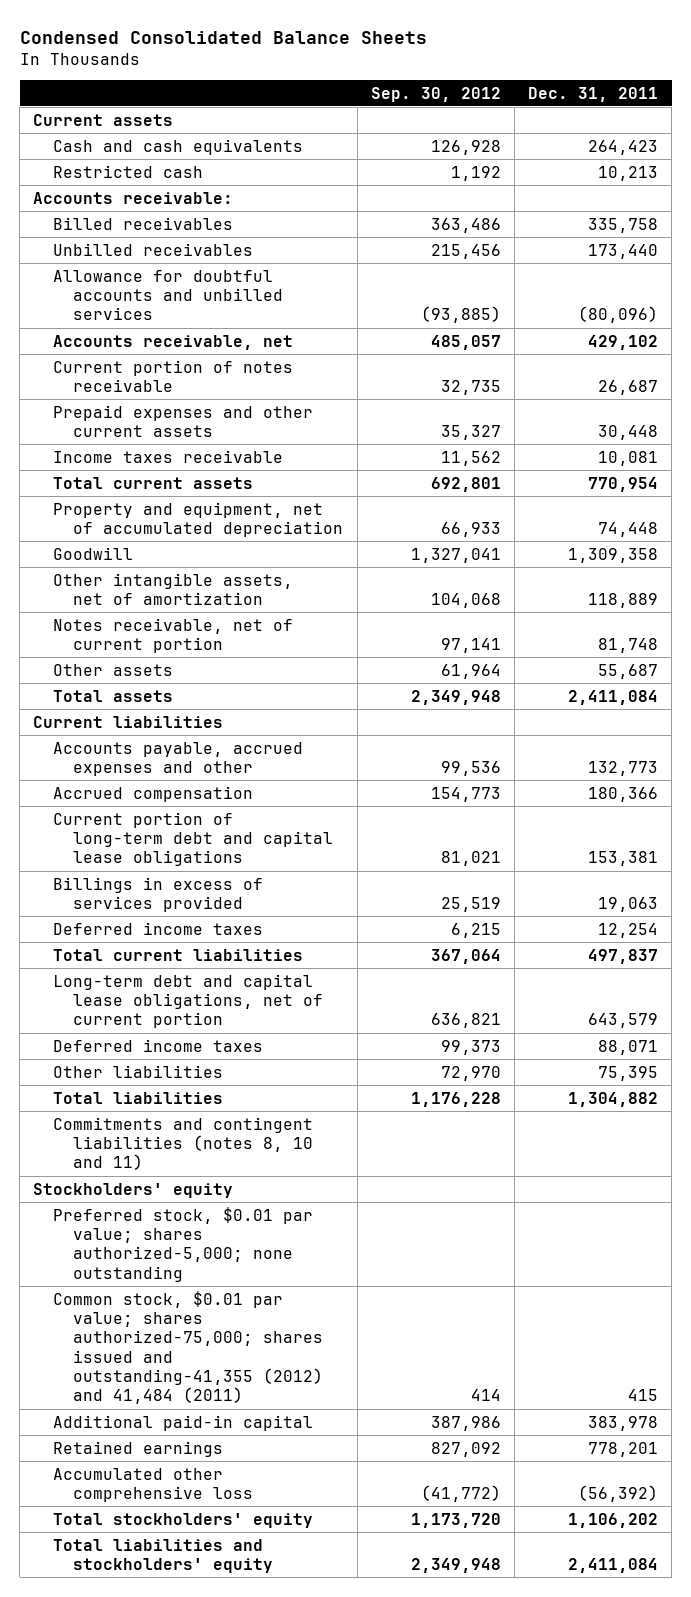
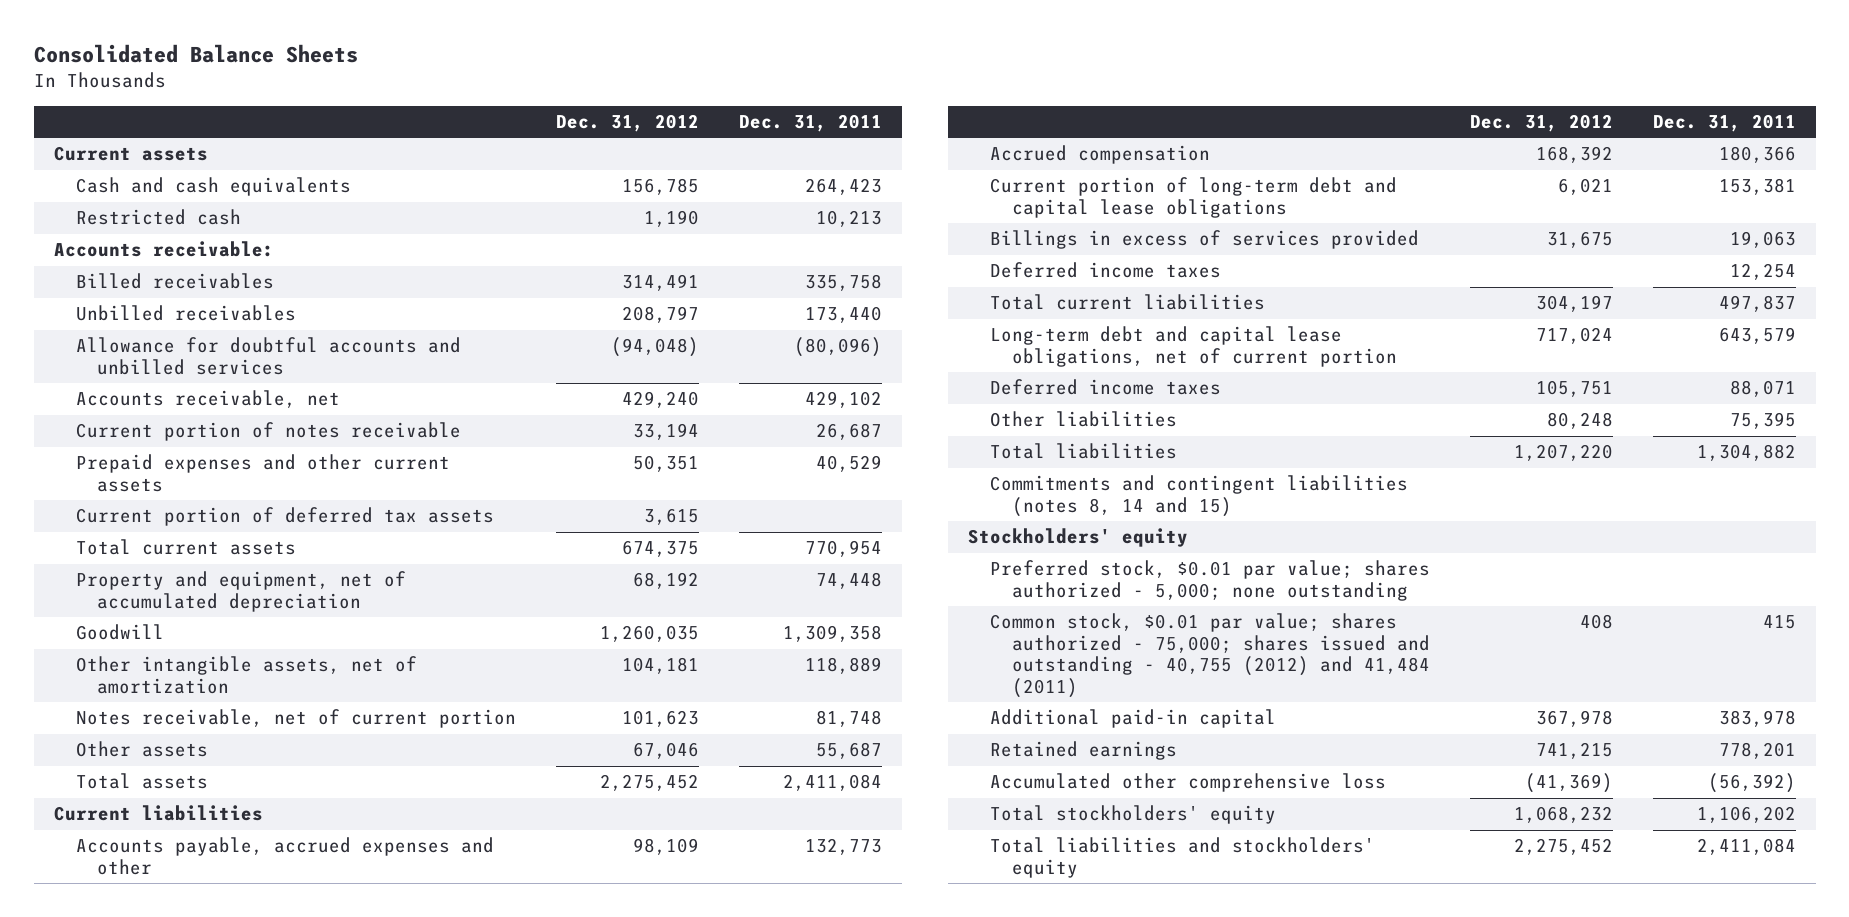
[19,30,427,44] Condensed Consolidated Balance Sheets -> [33,44,358,64] Consolidated Balance Sheets
[370,86,501,102] Sep. 30, 2012 -> none
none -> [555,114,699,133] Dec. 31, 2012
[53,449,284,463] Income taxes receivable -> none
[597,424,658,440] 30,448 -> [815,455,882,473] 40,529
none -> [75,507,494,527] Current portion of deferred tax assets
[53,1116,314,1171] Commitments and contingent liabilities (notes 8, 10 and 11) -> [989,475,1408,517] Commitments and contingent liabilities (notes 8, 14 and 15)
[53,1206,314,1282] Preferred stock, $0.01 par value; shares authorized-5,000; none outstanding -> [989,560,1430,601] Preferred stock, $0.01 par value; shares authorized - 5,000; none outstanding
[53,1290,324,1405] Common stock, $0.01 par value; shares authorized-75,000; shares issued and outstanding-41,355 (2012) and 41,484 (2011) -> [989,613,1430,698] Common stock, $0.01 par value; shares authorized - 75,000; shares issued and outstanding - 40,755 (2012) and 41,484 (2011)

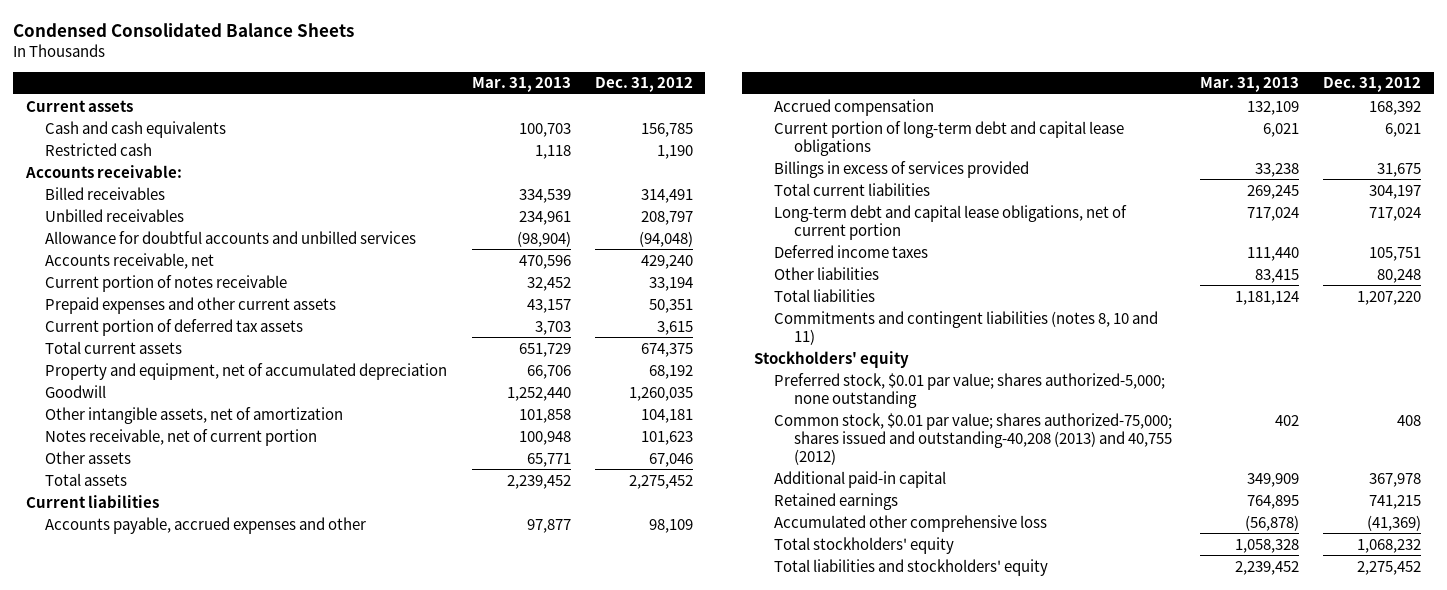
[33,44,358,64] Consolidated Balance Sheets -> [13,22,355,37] Condensed Consolidated Balance Sheets
[738,114,882,133] Dec. 31, 2011 -> none
none -> [471,77,571,93] Mar. 31, 2013
[989,262,1221,279] Deferred income taxes -> none
[989,475,1408,517] Commitments and contingent liabilities (notes 8, 14 and 15) -> [774,310,1159,345] Commitments and contingent liabilities (notes 8, 10 and 11)
[989,560,1430,601] Preferred stock, $0.01 par value; shares authorized - 5,000; none outstanding -> [774,372,1166,408] Preferred stock, $0.01 par value; shares authorized-5,000; none outstanding
[989,613,1430,698] Common stock, $0.01 par value; shares authorized - 75,000; shares issued and outstanding - 40,755 (2012) and 41,484 (2011) -> [774,412,1173,465] Common stock, $0.01 par value; shares authorized-75,000; shares issued and outstanding-40,208 (2013) and 40,755 (2012)

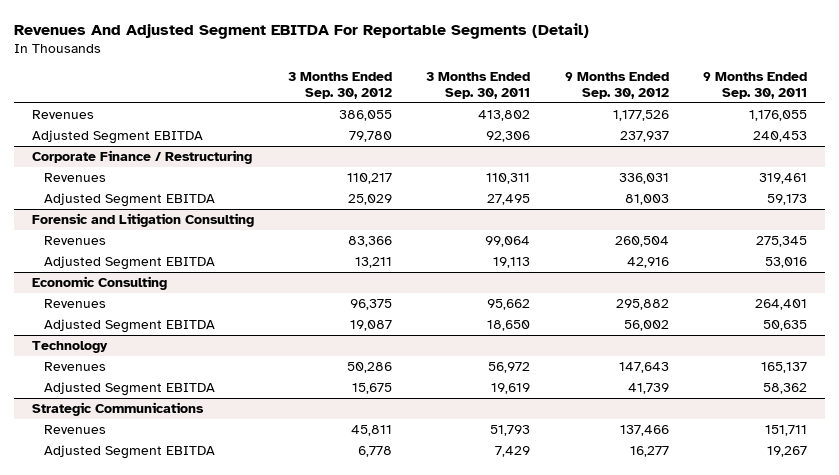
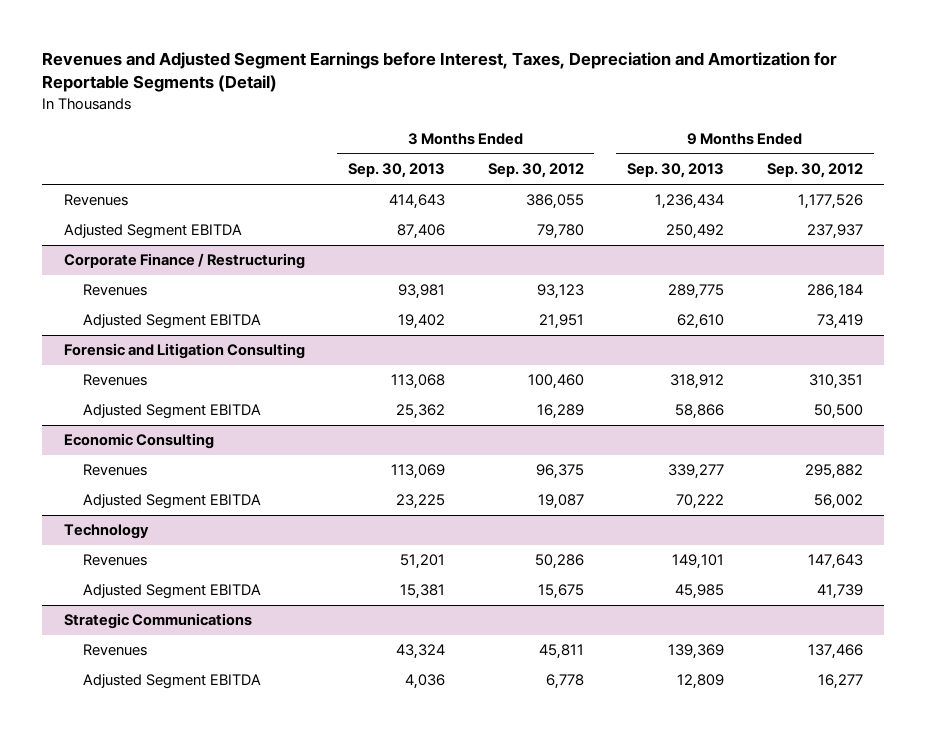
[14,23,590,40] Revenues And Adjusted Segment EBITDA For Reportable Segments (Detail) -> [41,52,837,93] Revenues and Adjusted Segment Earnings before Interest, Taxes, Depreciation and Amortization for Reportable Segments (Detail)
[426,72,531,100] 3 Months Ended Sep. 30, 2011 -> none
[703,72,808,100] 9 Months Ended Sep. 30, 2011 -> none
none -> [347,163,445,179] Sep. 30, 2013
none -> [626,163,724,179] Sep. 30, 2013
[346,172,392,184] 110,217 -> [536,284,584,300] 93,123
[618,172,669,184] 336,031 -> [806,284,863,300] 286,184
[347,193,392,205] 25,029 -> [538,314,584,330] 21,951
[624,193,669,205] 81,003 -> [816,314,863,330] 73,419
[347,235,392,247] 83,366 -> [527,374,584,390] 100,460
[614,235,669,247] 260,504 -> [808,374,863,390] 310,351
[354,256,392,268] 13,211 -> [536,404,584,420] 16,289
[626,256,669,268] 42,916 -> [813,404,863,420] 50,500

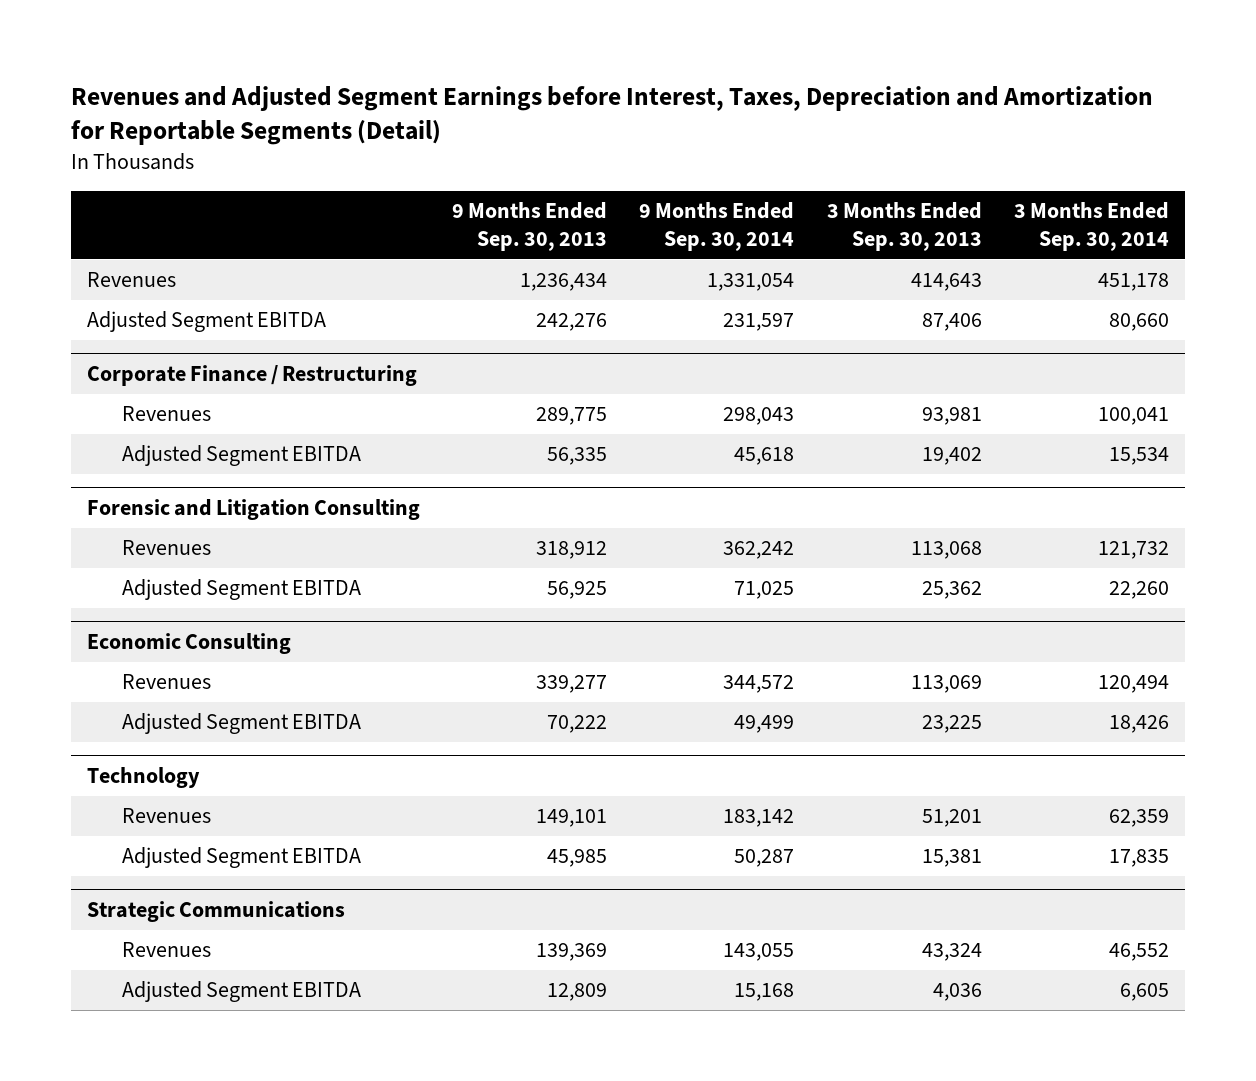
[487,163,584,179] Sep. 30, 2012 -> none
[766,163,863,179] Sep. 30, 2012 -> none
none -> [639,202,795,252] 9 Months Ended Sep. 30, 2014
none -> [1013,202,1169,252] 3 Months Ended Sep. 30, 2014
[665,224,724,240] 250,492 -> [536,313,608,332] 242,276
[676,314,724,330] 62,610 -> [547,447,608,466] 56,335
[674,404,724,420] 58,866 -> [547,581,608,600] 56,925

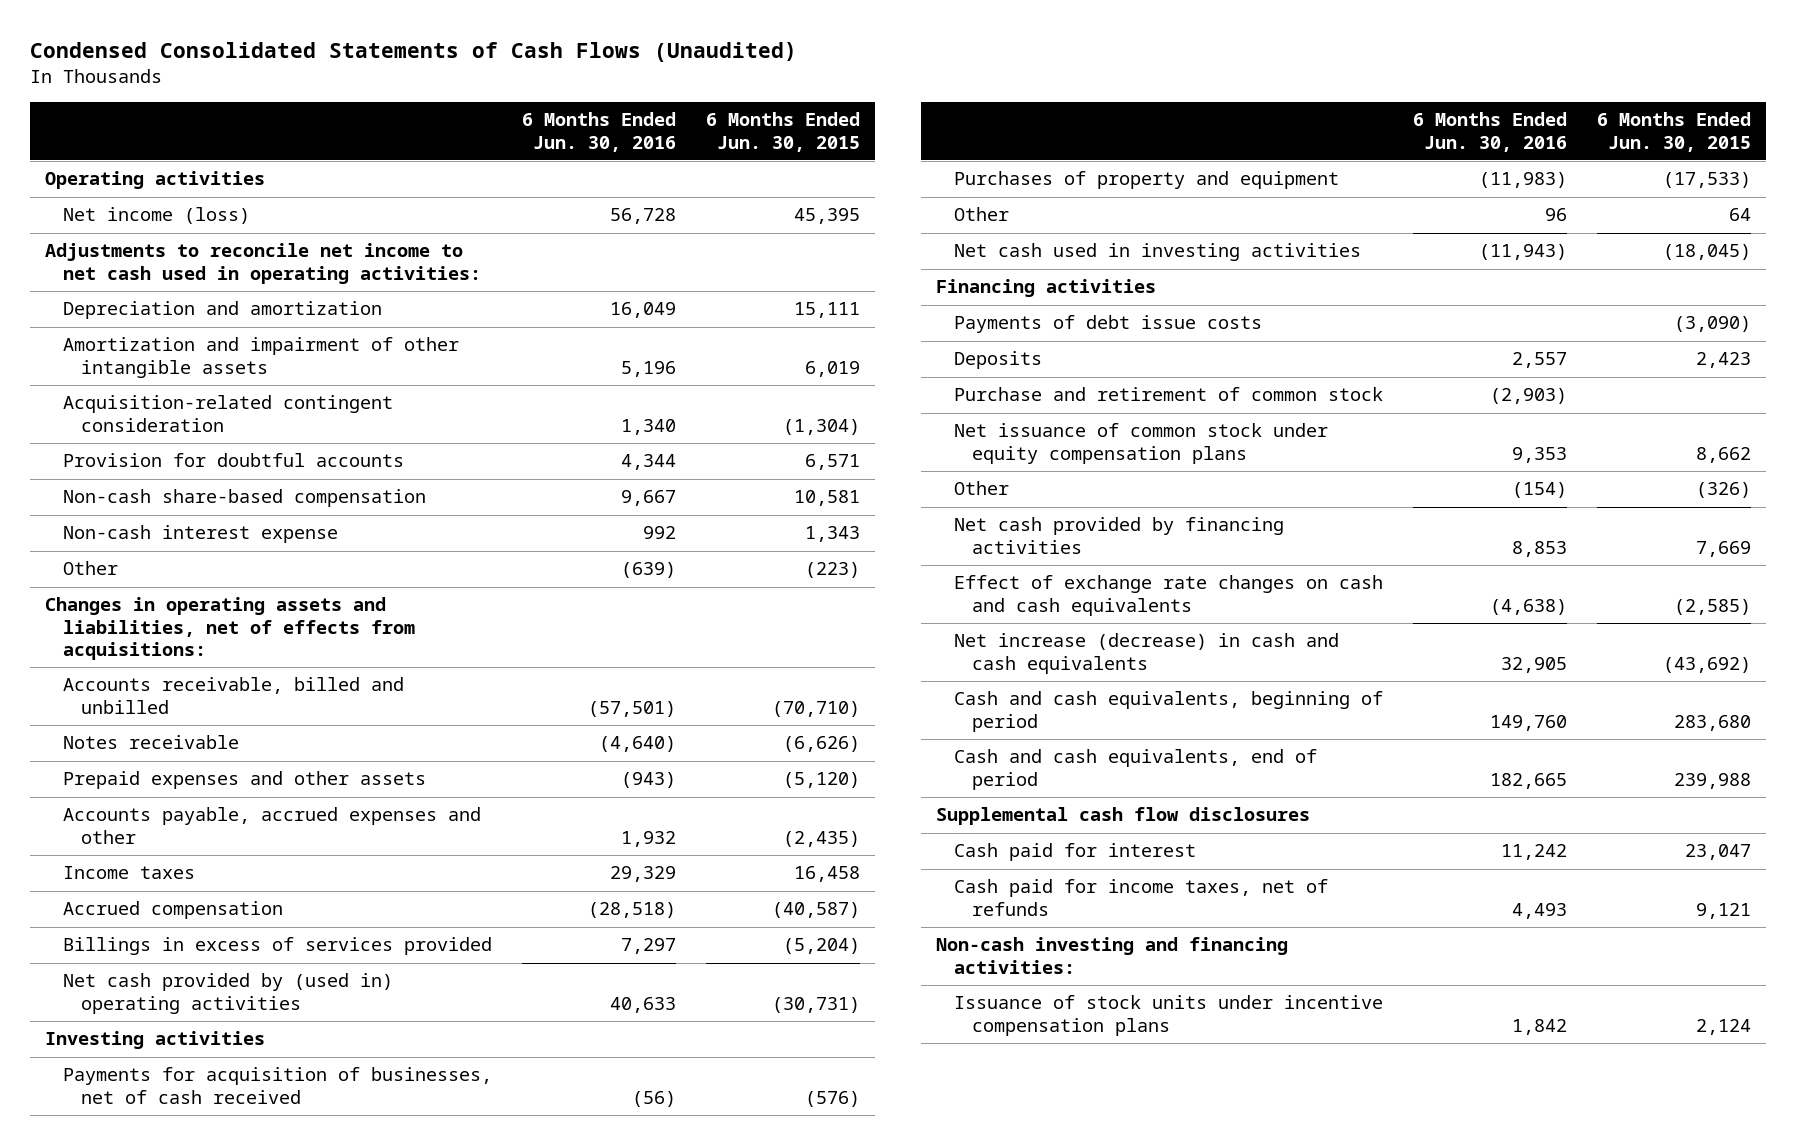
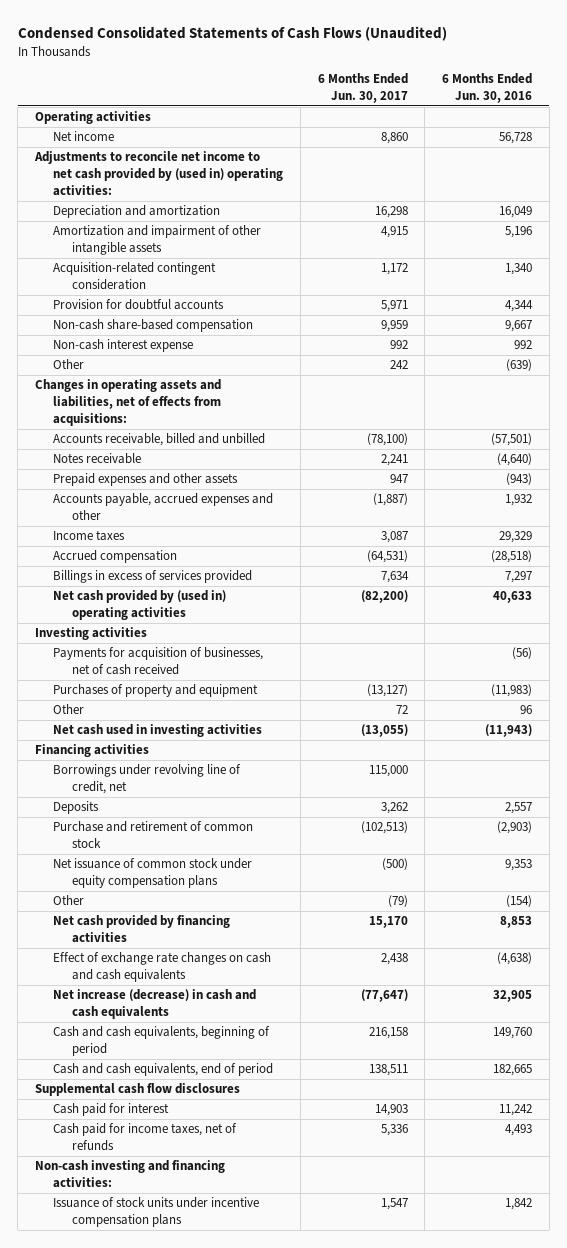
[705,112,860,152] 6 Months Ended Jun. 30, 2015 -> none
none -> [317,73,408,104] 6 Months Ended Jun. 30, 2017
[62,207,250,225] Net income (loss) -> [53,131,115,142] Net income
[44,243,481,284] Adjustments to reconcile net income to net cash used in operating activities: -> [33,151,284,196] Adjustments to reconcile net income to net cash provided by (used in) operating activities:
[954,315,1263,334] Payments of debt issue costs -> none
none -> [53,764,242,795] Borrowings under revolving line of credit, net

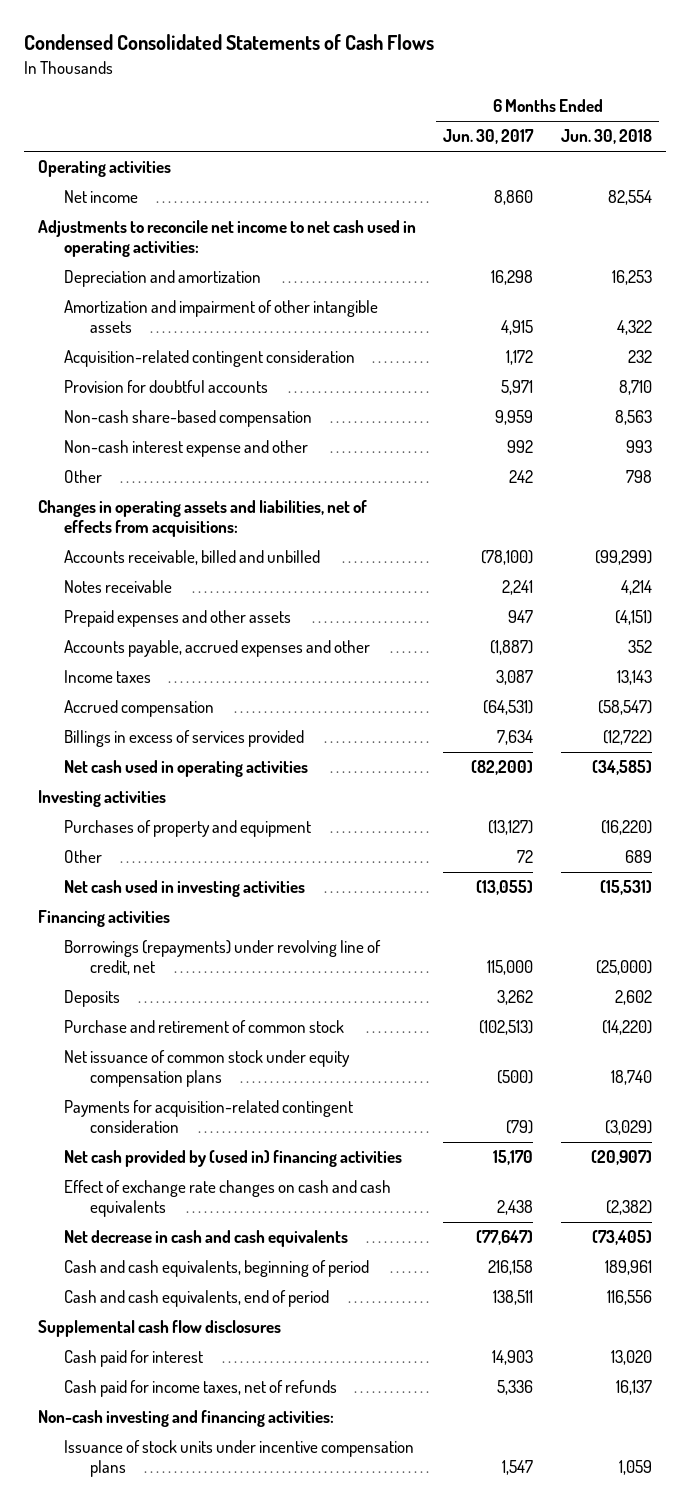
[17,26,447,42] Condensed Consolidated Statements of Cash Flows (Unaudited) -> [23,34,434,51] Condensed Consolidated Statements of Cash Flows
[442,73,533,104] 6 Months Ended Jun. 30, 2016 -> none
none -> [560,129,652,145] Jun. 30, 2018
[33,151,284,196] Adjustments to reconcile net income to net cash provided by (used in) operating activities: -> [37,220,416,258] Adjustments to reconcile net income to net cash used in operating activities:
[53,339,194,353] Non-cash interest expense -> [63,440,308,458] Non-cash interest expense and other
[53,590,227,621] Net cash provided by (used in) operating activities -> [63,760,308,778] Net cash used in operating activities
[53,647,264,676] Payments for acquisition of businesses, net of cash received -> none
[53,764,242,795] Borrowings under revolving line of credit, net -> [63,940,381,976] Borrowings (repayments) under revolving line of credit, net
[53,895,85,906] Other -> none
none -> [63,1100,353,1134] Payments for acquisition-related contingent consideration
[53,915,231,944] Net cash provided by financing activities -> [63,1150,402,1168] Net cash provided by (used in) financing activities
[53,989,257,1020] Net increase (decrease) in cash and cash equivalents -> [63,1230,348,1248] Net decrease in cash and cash equivalents

